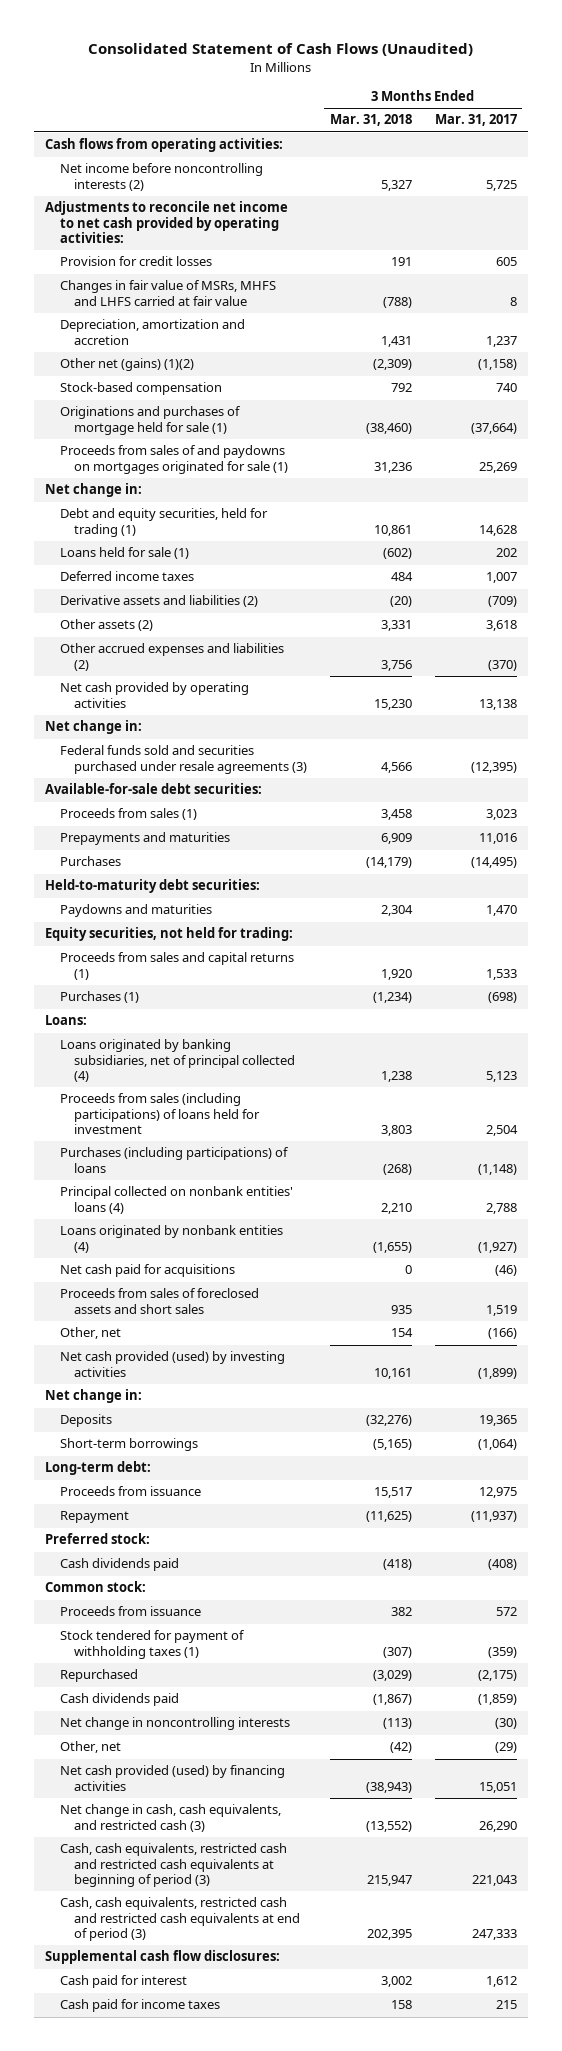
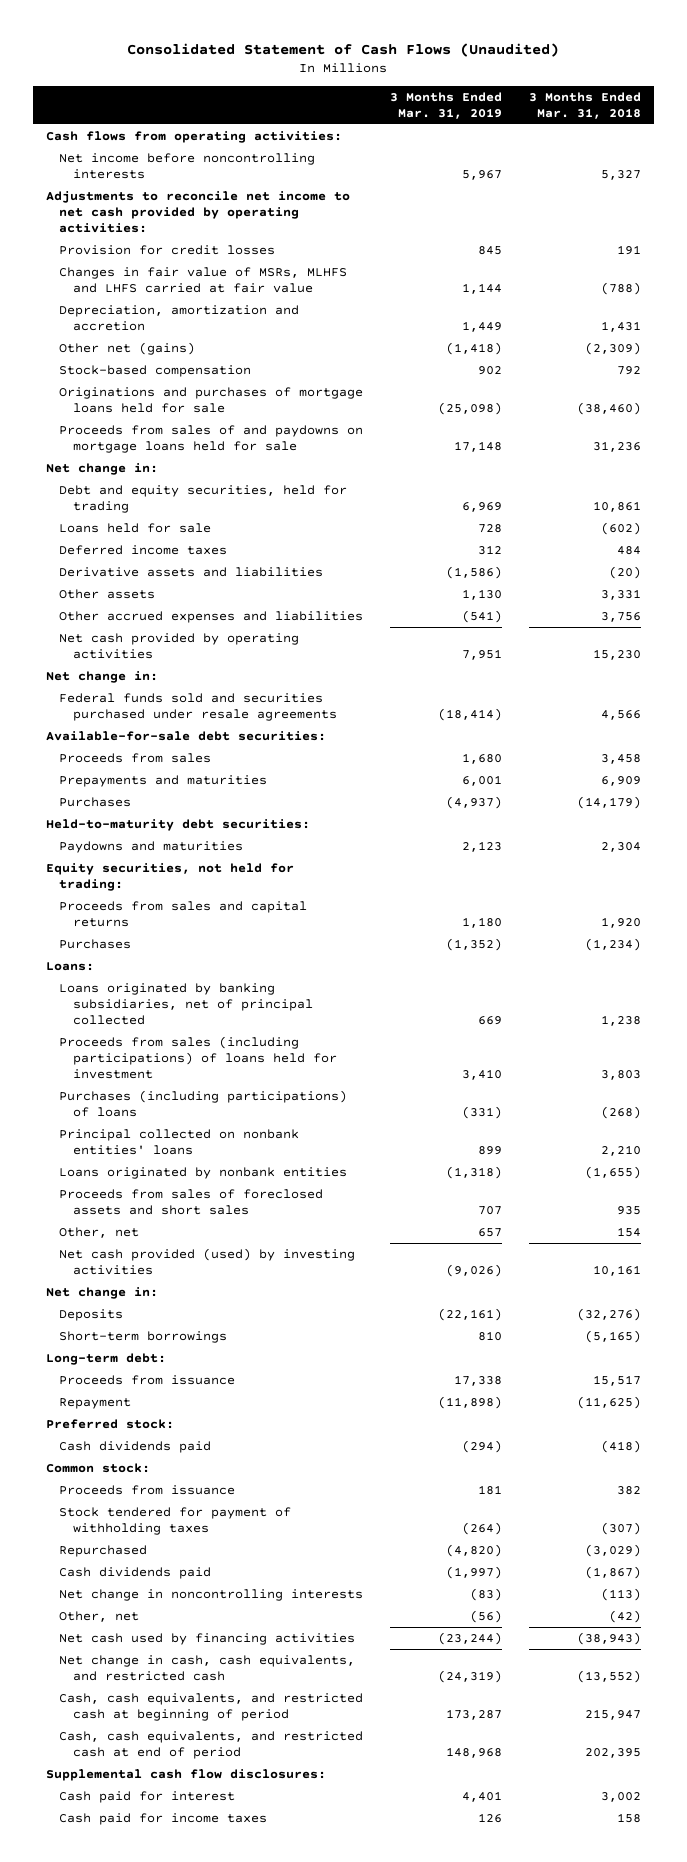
[434,114,517,127] Mar. 31, 2017 -> none
none -> [390,91,503,119] 3 Months Ended Mar. 31, 2019
[59,163,263,191] Net income before noncontrolling interests (2) -> [59,152,316,180] Net income before noncontrolling interests
[59,280,276,306] Changes in fair value of MSRs, MHFS and LHFS carried at fair value -> [59,266,348,294] Changes in fair value of MSRs, MLHFS and LHFS carried at fair value
[59,358,194,372] Other net (gains) (1)(2) -> [59,341,196,355] Other net (gains)
[59,406,241,435] Originations and purchases of mortgage held for sale (1) -> [59,386,364,414] Originations and purchases of mortgage loans held for sale
[59,445,289,474] Proceeds from sales of and paydowns on mortgages originated for sale (1) -> [59,424,364,454] Proceeds from sales of and paydowns on mortgage loans held for sale
[59,508,268,537] Debt and equity securities, held for trading (1) -> [59,484,348,514] Debt and equity securities, held for trading
[59,547,189,560] Loans held for sale (1) -> [59,522,212,533] Loans held for sale
[59,595,258,608] Derivative assets and liabilities (2) -> [59,566,324,577] Derivative assets and liabilities
[59,619,153,632] Other assets (2) -> [59,588,156,599] Other assets
[59,643,284,671] Other accrued expenses and liabilities (2) -> [59,610,364,623] Other accrued expenses and liabilities
[59,745,308,774] Federal funds sold and securities purchased under resale agreements (3) -> [59,692,337,722] Federal funds sold and securities purchased under resale agreements
[59,808,197,821] Proceeds from sales (1) -> [59,752,212,763] Proceeds from sales
[59,952,294,980] Proceeds from sales and capital returns (1) -> [59,900,308,928] Proceeds from sales and capital returns
[59,991,139,1004] Purchases (1) -> [59,938,132,949] Purchases
[59,1039,296,1083] Loans originated by banking subsidiaries, net of principal collected (4) -> [59,982,313,1026] Loans originated by banking subsidiaries, net of principal collected
[59,1264,235,1278] Net cash paid for acquisitions -> none
[59,1186,293,1214] Principal collected on nonbank entities' loans (4) -> [59,1128,300,1156] Principal collected on nonbank entities' loans
[59,1225,283,1253] Loans originated by nonbank entities (4) -> [59,1166,348,1179] Loans originated by nonbank entities
[59,1630,245,1659] Stock tendered for payment of withholding taxes (1) -> [59,1506,292,1536] Stock tendered for payment of withholding taxes
[59,1765,285,1791] Net cash provided (used) by financing activities -> [59,1632,356,1645] Net cash used by financing activities
[59,1804,281,1832] Net change in cash, cash equivalents, and restricted cash (3) -> [59,1654,356,1682] Net change in cash, cash equivalents, and restricted cash
[59,1843,287,1888] Cash, cash equivalents, restricted cash and restricted cash equivalents at beginning of period (3) -> [59,1692,364,1722] Cash, cash equivalents, and restricted cash at beginning of period
[59,1897,301,1942] Cash, cash equivalents, restricted cash and restricted cash equivalents at end of period (3) -> [59,1730,364,1760] Cash, cash equivalents, and restricted cash at end of period

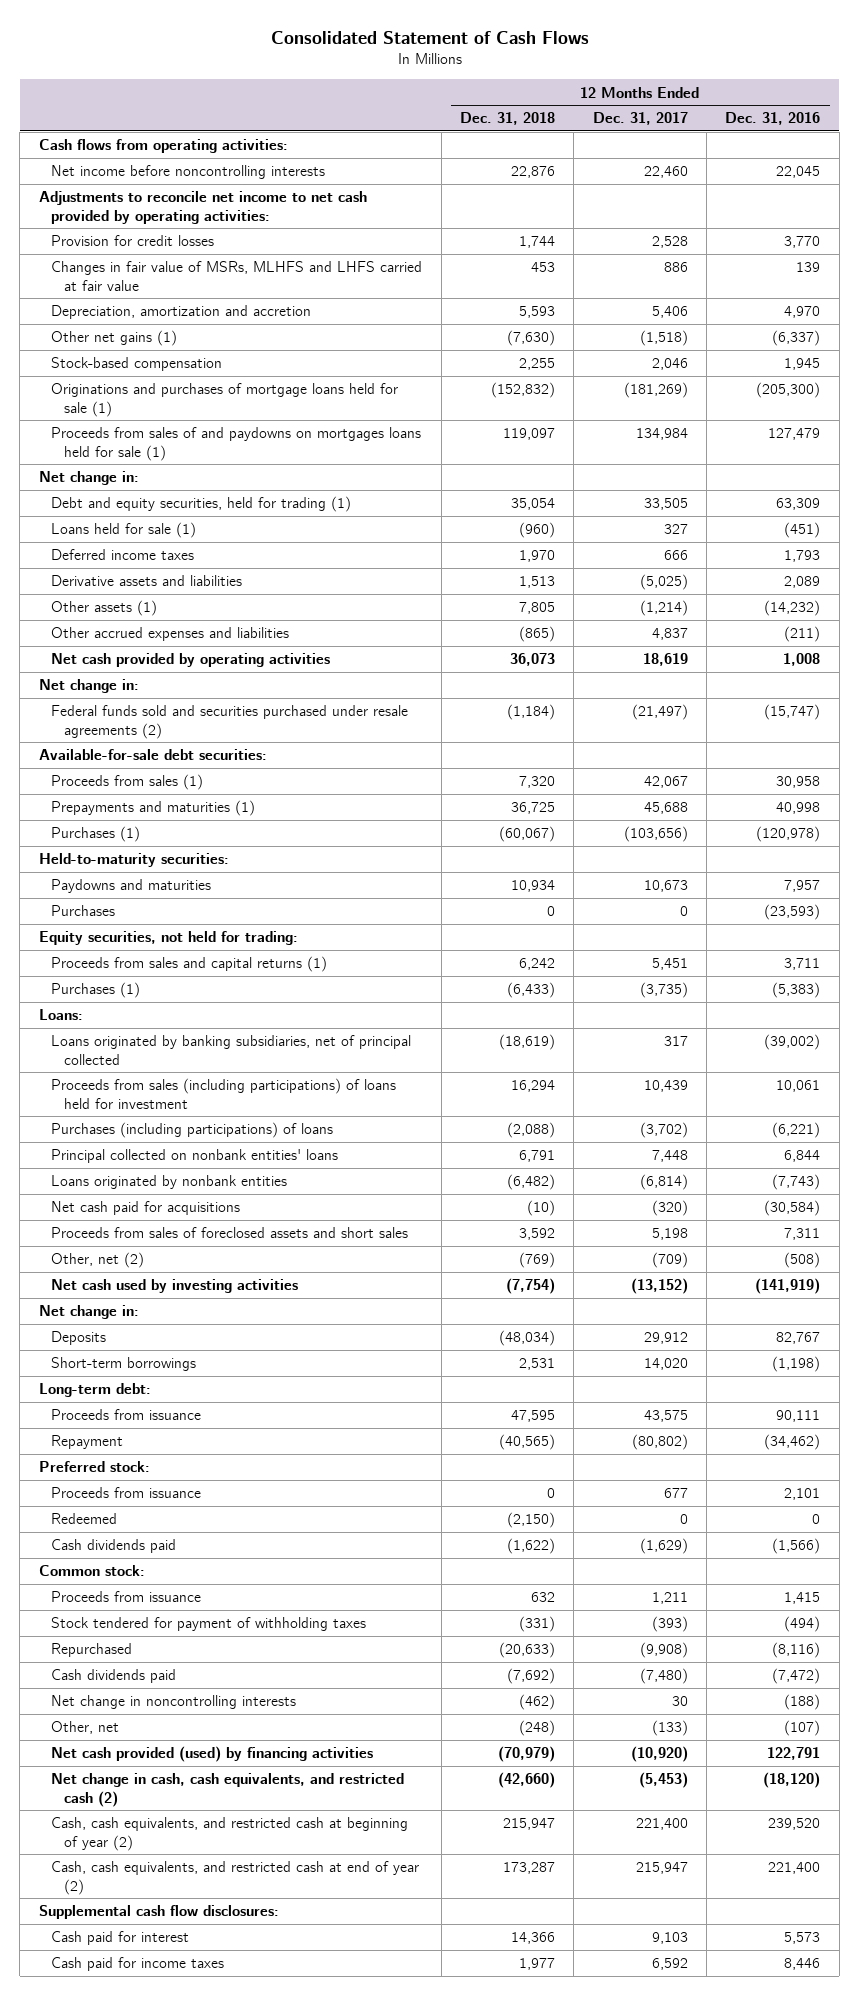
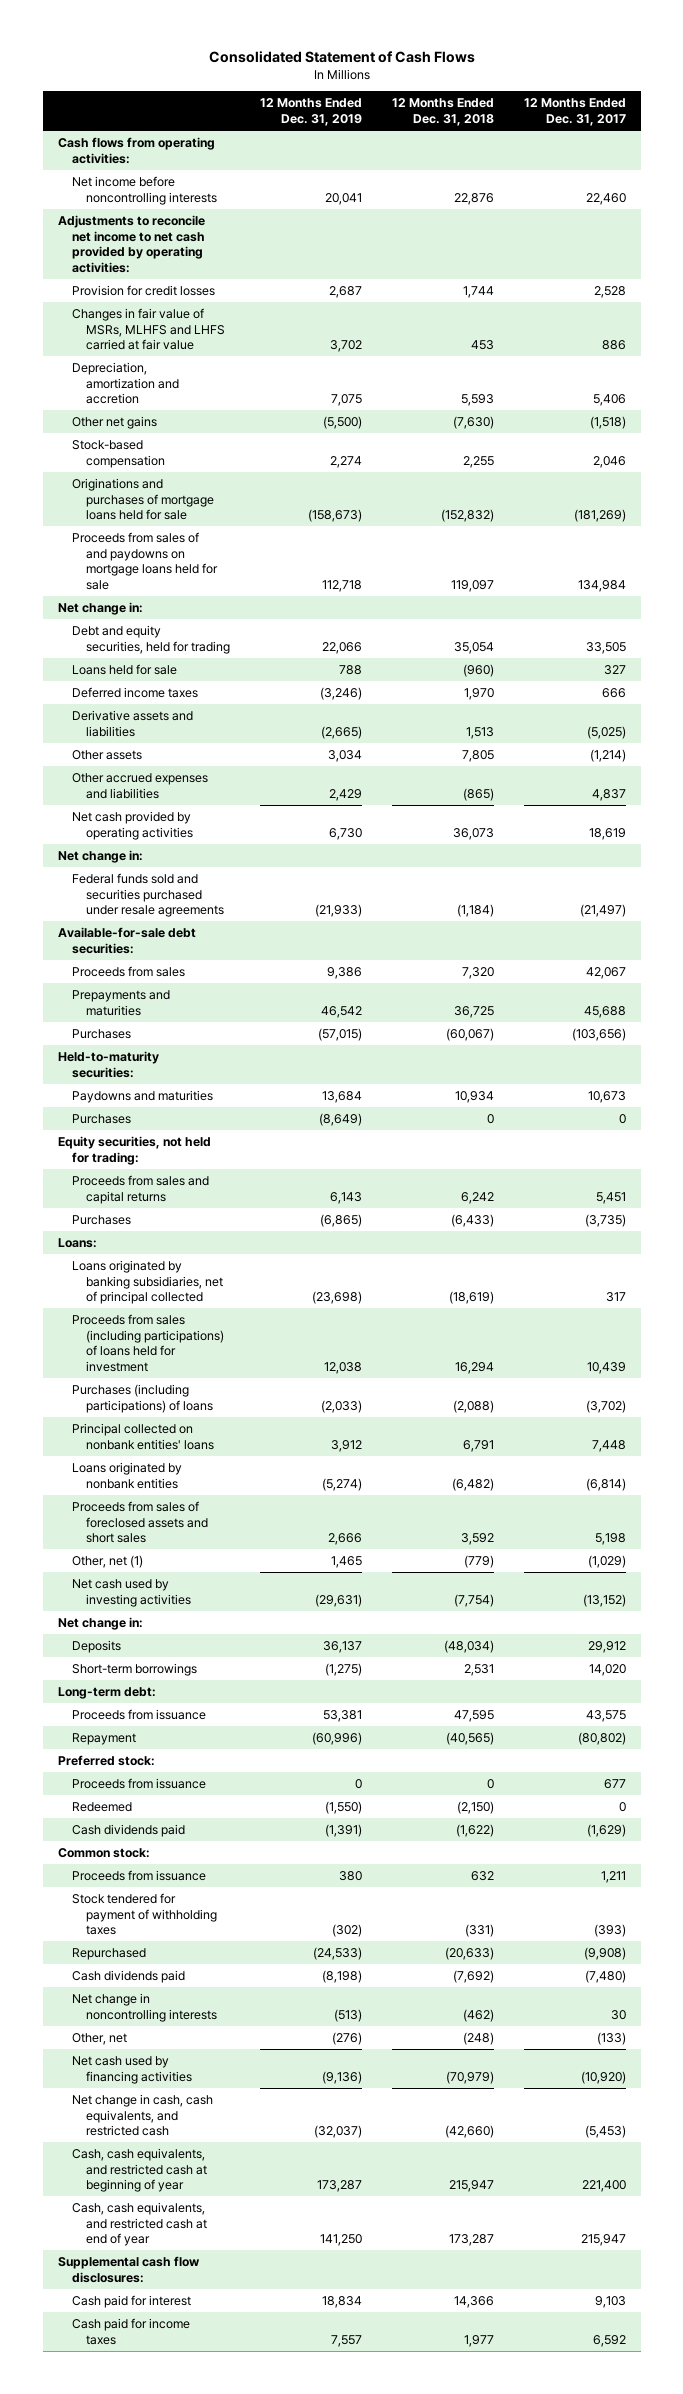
[725,112,821,126] Dec. 31, 2016 -> none
none -> [259,98,362,126] 12 Months Ended Dec. 31, 2019
[51,330,178,347] Other net gains (1) -> [71,416,157,430] Other net gains
[51,383,399,417] Originations and purchases of mortgage loans held for sale (1) -> [71,478,214,521] Originations and purchases of mortgage loans held for sale
[51,427,422,461] Proceeds from sales of and paydowns on mortgages loans held for sale (1) -> [71,532,218,590] Proceeds from sales of and paydowns on mortgage loans held for sale
[51,496,352,513] Debt and equity securities, held for trading (1) -> [71,625,230,654] Debt and equity securities, held for trading
[51,522,197,539] Loans held for sale (1) -> [71,664,177,676] Loans held for sale
[51,600,158,617] Other assets (1) -> [71,750,142,761] Other assets
[51,705,409,739] Federal funds sold and securities purchased under resale agreements (2) -> [71,873,224,918] Federal funds sold and securities purchased under resale agreements
[51,774,204,791] Proceeds from sales (1) -> [71,966,185,978] Proceeds from sales
[51,800,256,817] Prepayments and maturities (1) -> [71,990,170,1016] Prepayments and maturities
[51,826,141,843] Purchases (1) -> [71,1029,131,1040] Purchases
[51,956,328,973] Proceeds from sales and capital returns (1) -> [71,1175,209,1204] Proceeds from sales and capital returns
[51,982,141,999] Purchases (1) -> [71,1215,131,1226] Purchases
[51,1201,241,1216] Net cash paid for acquisitions -> none
[51,1252,145,1269] Other, net (2) -> [71,1555,143,1569] Other, net (1)
[519,1252,556,1269] (769) -> [463,1555,494,1569] (779)
[651,1252,688,1269] (709) -> [587,1555,626,1569] (1,029)
[51,1746,374,1763] Net cash provided (used) by financing activities -> [71,2056,192,2084] Net cash used by financing activities
[51,1773,405,1807] Net change in cash, cash equivalents, and restricted cash (2) -> [71,2094,213,2137] Net change in cash, cash equivalents, and restricted cash
[51,1817,409,1851] Cash, cash equivalents, and restricted cash at beginning of year (2) -> [71,2148,207,2193] Cash, cash equivalents, and restricted cash at beginning of year
[51,1861,420,1895] Cash, cash equivalents, and restricted cash at end of year (2) -> [71,2202,207,2247] Cash, cash equivalents, and restricted cash at end of year

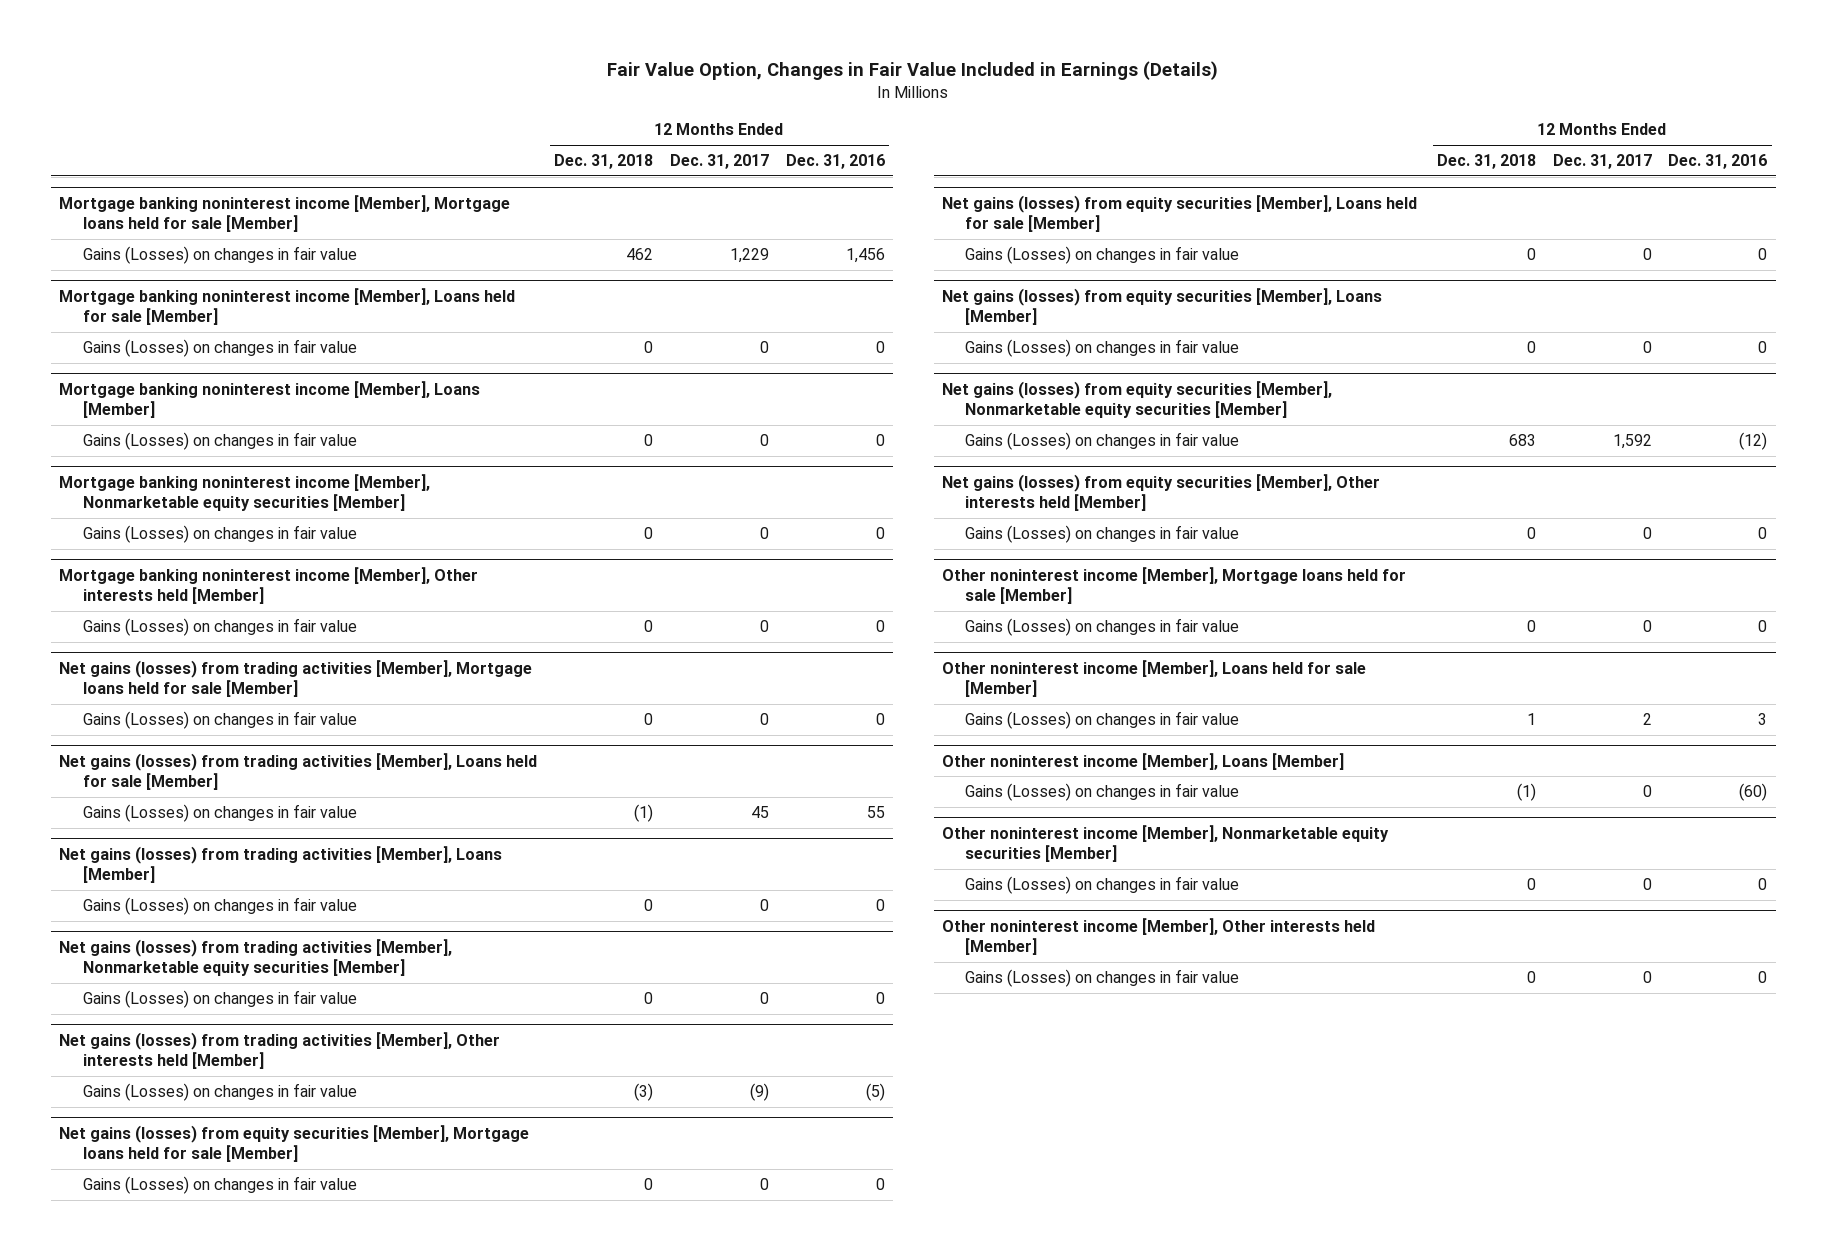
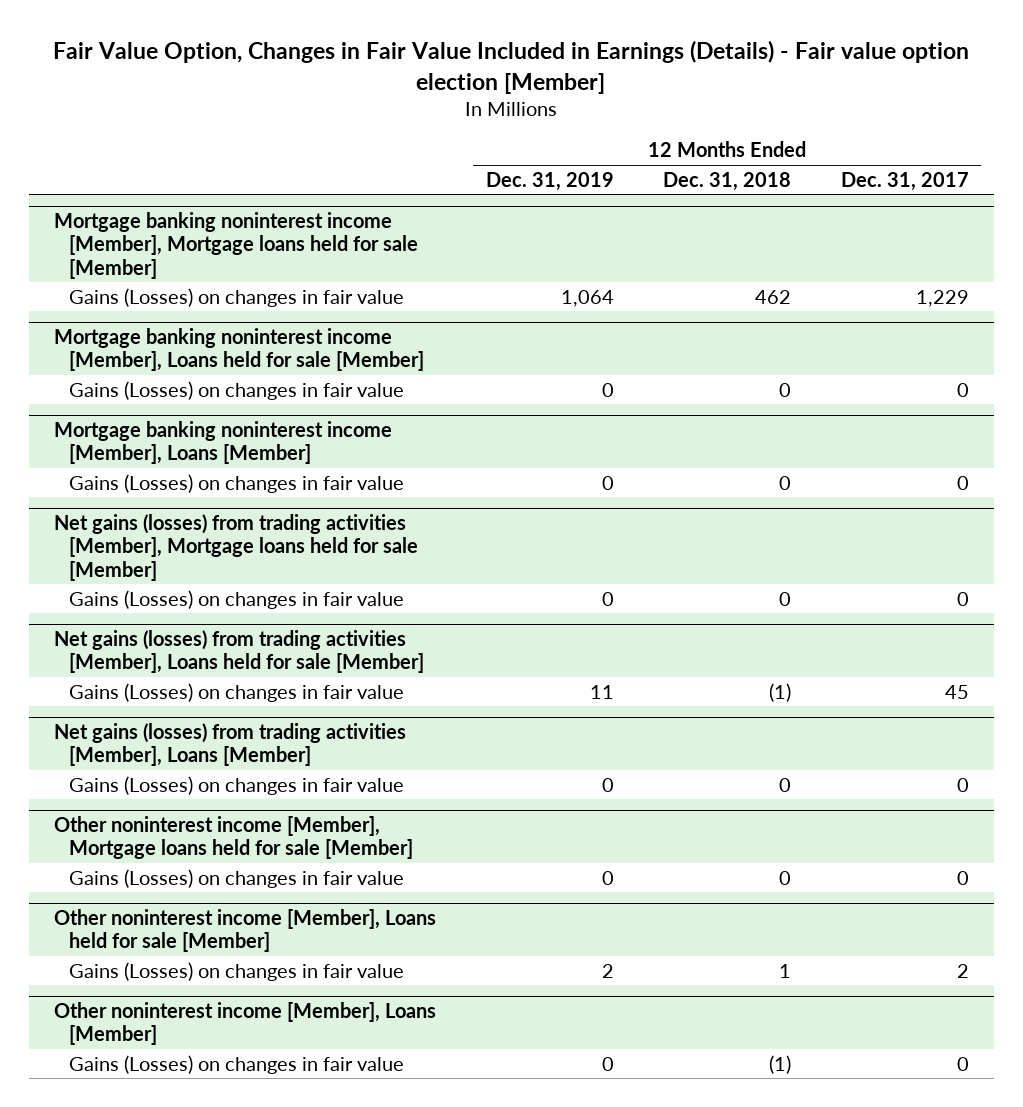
[607,61,1219,81] Fair Value Option, Changes in Fair Value Included in Earnings (Details) -> [53,40,970,94] Fair Value Option, Changes in Fair Value Included in Earnings (Details) - Fair value option election [Member]
[785,154,885,170] Dec. 31, 2016 -> none
none -> [485,171,614,191] Dec. 31, 2019
[59,473,431,512] Mortgage banking noninterest income [Member], Nonmarketable equity securities [Member] -> none
[82,525,357,544] Gains (Losses) on changes in fair value -> none
[59,566,479,605] Mortgage banking noninterest income [Member], Other interests held [Member] -> none
[82,618,357,637] Gains (Losses) on changes in fair value -> none
[59,938,453,977] Net gains (losses) from trading activities [Member], Nonmarketable equity securities [Member] -> none
[82,990,357,1009] Gains (Losses) on changes in fair value -> none
[59,1031,501,1070] Net gains (losses) from trading activities [Member], Other interests held [Member] -> none
[82,1083,357,1102] Gains (Losses) on changes in fair value -> none
[59,1124,530,1163] Net gains (losses) from equity securities [Member], Mortgage loans held for sale [Member] -> none
[82,1176,357,1195] Gains (Losses) on changes in fair value -> none
[942,194,1418,233] Net gains (losses) from equity securities [Member], Loans held for sale [Member] -> none
[965,246,1240,265] Gains (Losses) on changes in fair value -> none
[942,287,1383,326] Net gains (losses) from equity securities [Member], Loans [Member] -> none
[965,339,1240,358] Gains (Losses) on changes in fair value -> none
[942,380,1333,419] Net gains (losses) from equity securities [Member], Nonmarketable equity securities [Member] -> none
[965,432,1240,451] Gains (Losses) on changes in fair value -> none
[942,473,1381,512] Net gains (losses) from equity securities [Member], Other interests held [Member] -> none
[965,525,1240,544] Gains (Losses) on changes in fair value -> none
[942,824,1390,863] Other noninterest income [Member], Nonmarketable equity securities [Member] -> none
[965,876,1240,895] Gains (Losses) on changes in fair value -> none
[942,917,1376,956] Other noninterest income [Member], Other interests held [Member] -> none
[965,969,1240,988] Gains (Losses) on changes in fair value -> none

